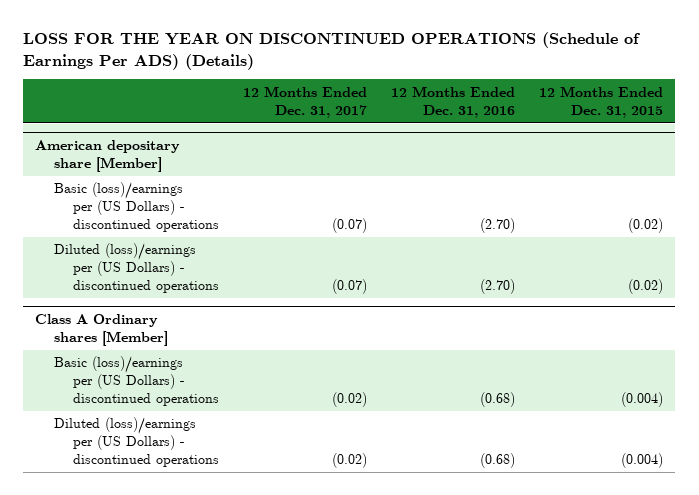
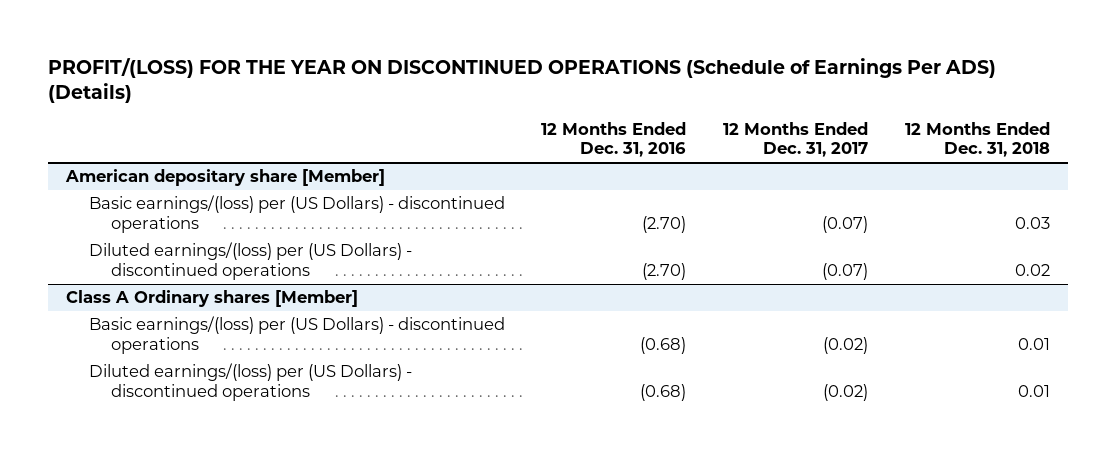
[23,32,641,70] LOSS FOR THE YEAR ON DISCONTINUED OPERATIONS (Schedule of Earnings Per ADS) (Details) -> [48,57,997,104] PROFIT/(LOSS) FOR THE YEAR ON DISCONTINUED OPERATIONS (Schedule of Earnings Per ADS) (Details)
[539,85,664,118] 12 Months Ended Dec. 31, 2015 -> none
none -> [904,121,1050,158] 12 Months Ended Dec. 31, 2018
[54,182,219,232] Basic (loss)/earnings per (US Dollars) - discontinued operations -> [88,195,505,233] Basic earnings/(loss) per (US Dollars) - discontinued operations
[54,243,219,293] Diluted (loss)/earnings per (US Dollars) - discontinued operations -> [88,242,412,280] Diluted earnings/(loss) per (US Dollars) - discontinued operations
[54,356,219,406] Basic (loss)/earnings per (US Dollars) - discontinued operations -> [88,316,505,354] Basic earnings/(loss) per (US Dollars) - discontinued operations
[54,417,219,467] Diluted (loss)/earnings per (US Dollars) - discontinued operations -> [88,363,412,401] Diluted earnings/(loss) per (US Dollars) - discontinued operations

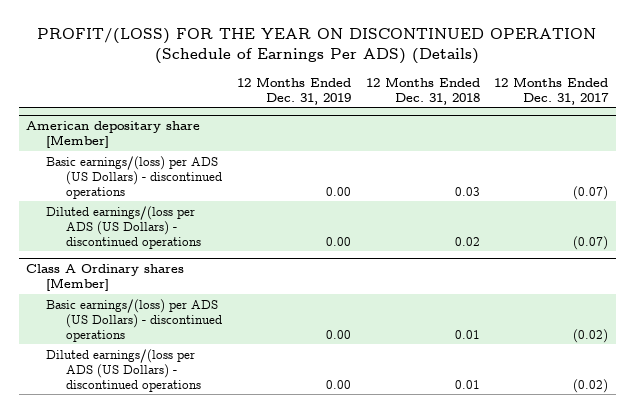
[48,57,997,104] PROFIT/(LOSS) FOR THE YEAR ON DISCONTINUED OPERATIONS (Schedule of Earnings Per ADS) (Details) -> [37,27,597,64] PROFIT/(LOSS) FOR THE YEAR ON DISCONTINUED OPERATION (Schedule of Earnings Per ADS) (Details)
[541,121,687,158] 12 Months Ended Dec. 31, 2016 -> none
none -> [236,76,351,105] 12 Months Ended Dec. 31, 2019
[88,195,505,233] Basic earnings/(loss) per (US Dollars) - discontinued operations -> [45,155,222,199] Basic earnings/(loss) per ADS (US Dollars) - discontinued operations
[88,242,412,280] Diluted earnings/(loss) per (US Dollars) - discontinued operations -> [45,205,201,249] Diluted earnings/(loss per ADS (US Dollars) - discontinued operations
[88,316,505,354] Basic earnings/(loss) per (US Dollars) - discontinued operations -> [45,298,222,342] Basic earnings/(loss) per ADS (US Dollars) - discontinued operations
[88,363,412,401] Diluted earnings/(loss) per (US Dollars) - discontinued operations -> [45,348,201,392] Diluted earnings/(loss per ADS (US Dollars) - discontinued operations

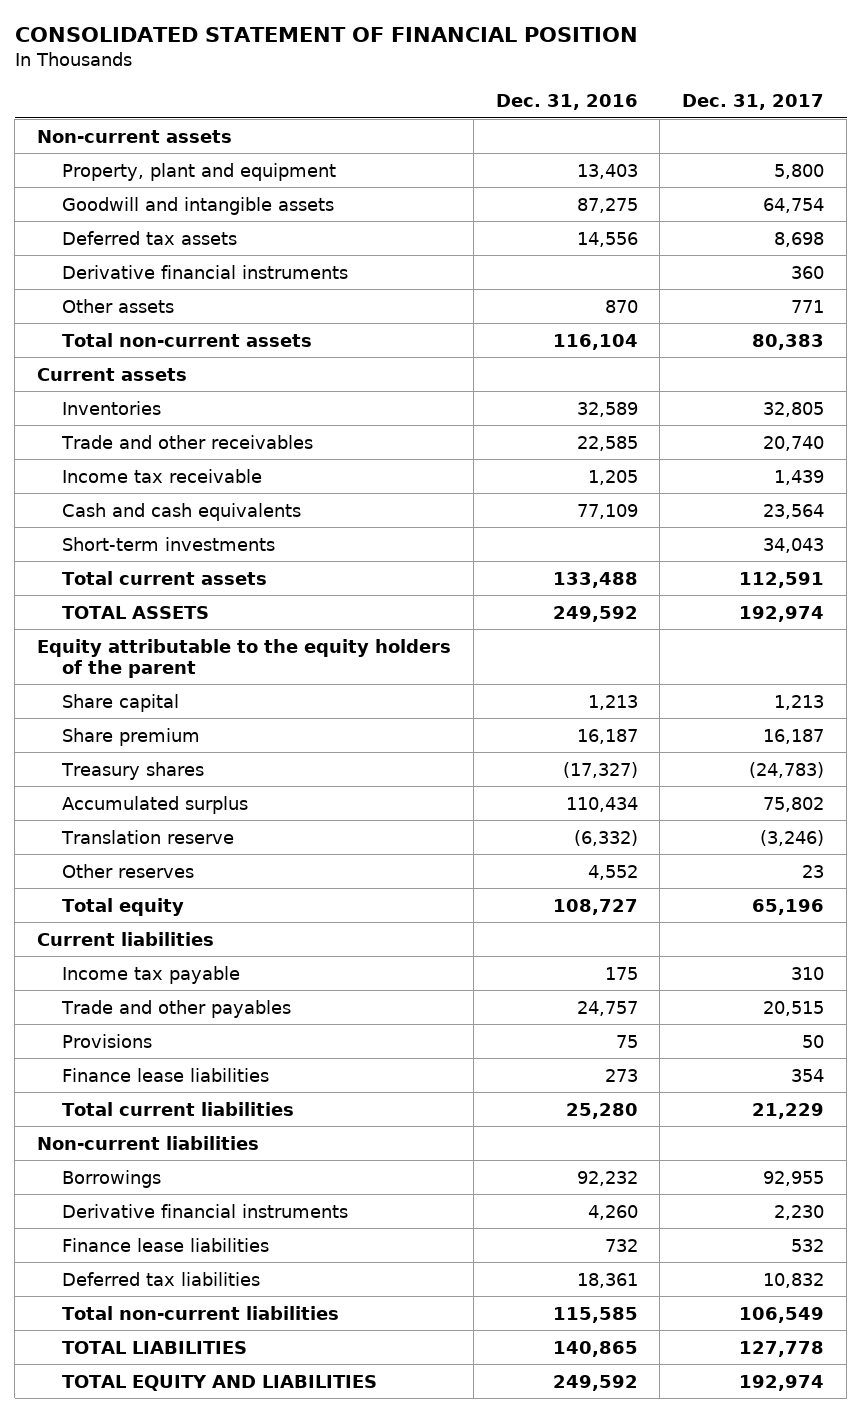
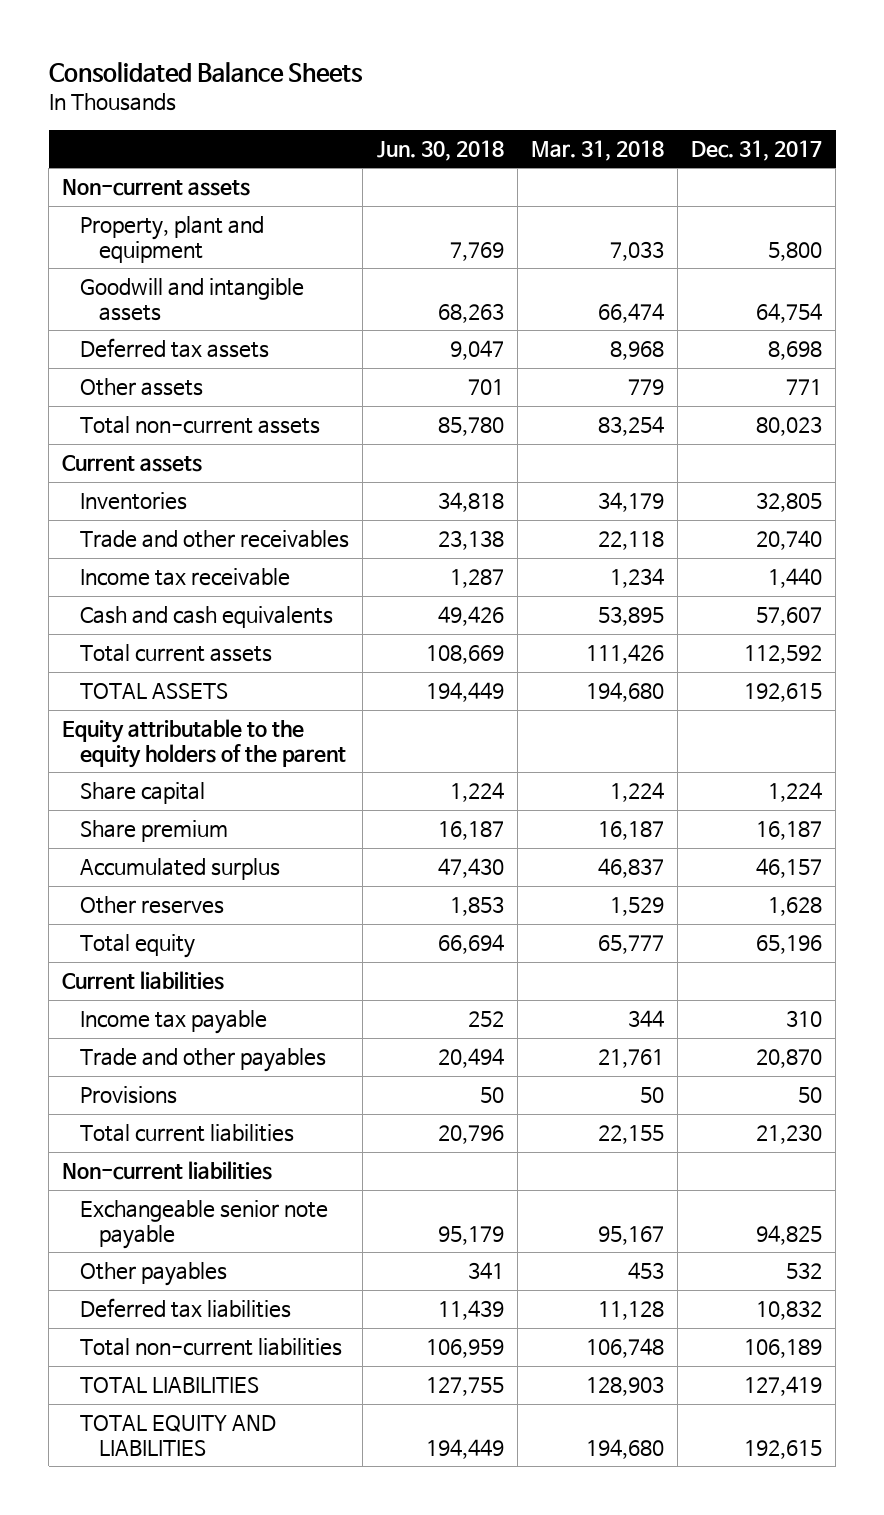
[14,26,638,42] CONSOLIDATED STATEMENT OF FINANCIAL POSITION -> [48,61,363,83] Consolidated Balance Sheets
[495,94,638,111] Dec. 31, 2016 -> none
none -> [376,139,504,161] Jun. 30, 2018
none -> [530,139,664,161] Mar. 31, 2018
[61,264,348,279] Derivative financial instruments -> none
[752,333,825,350] 80,383 -> [756,416,823,437] 80,023
[61,536,275,551] Short-term investments -> none
[774,469,825,485] 1,439 -> [768,568,823,589] 1,440
[763,503,825,519] 23,564 -> [756,607,823,627] 57,607
[739,571,825,588] 112,591 -> [744,645,823,665] 112,592
[739,605,825,622] 192,974 -> [744,683,823,703] 192,615
[774,694,825,710] 1,213 -> [768,782,823,803] 1,224
[60,761,204,780] Treasury shares -> none
[60,829,234,844] Translation reserve -> none
[763,796,825,812] 75,802 -> [756,858,823,879] 46,157
[802,864,825,878] 23 -> [768,897,823,917] 1,628
[763,1000,825,1016] 20,515 -> [756,1049,823,1069] 20,870
[61,1067,269,1082] Finance lease liabilities -> none
[752,1102,825,1119] 21,229 -> [756,1124,823,1145] 21,230
[61,1169,161,1188] Borrowings -> none
[61,1203,348,1218] Derivative financial instruments -> none
none -> [80,1200,329,1249] Exchangeable senior note payable
[61,1237,269,1252] Finance lease liabilities -> [80,1262,228,1287] Other payables
[739,1306,825,1323] 106,549 -> [744,1339,823,1359] 106,189
[739,1340,825,1357] 127,778 -> [744,1376,823,1397] 127,419
[739,1374,825,1391] 192,974 -> [744,1439,823,1459] 192,615

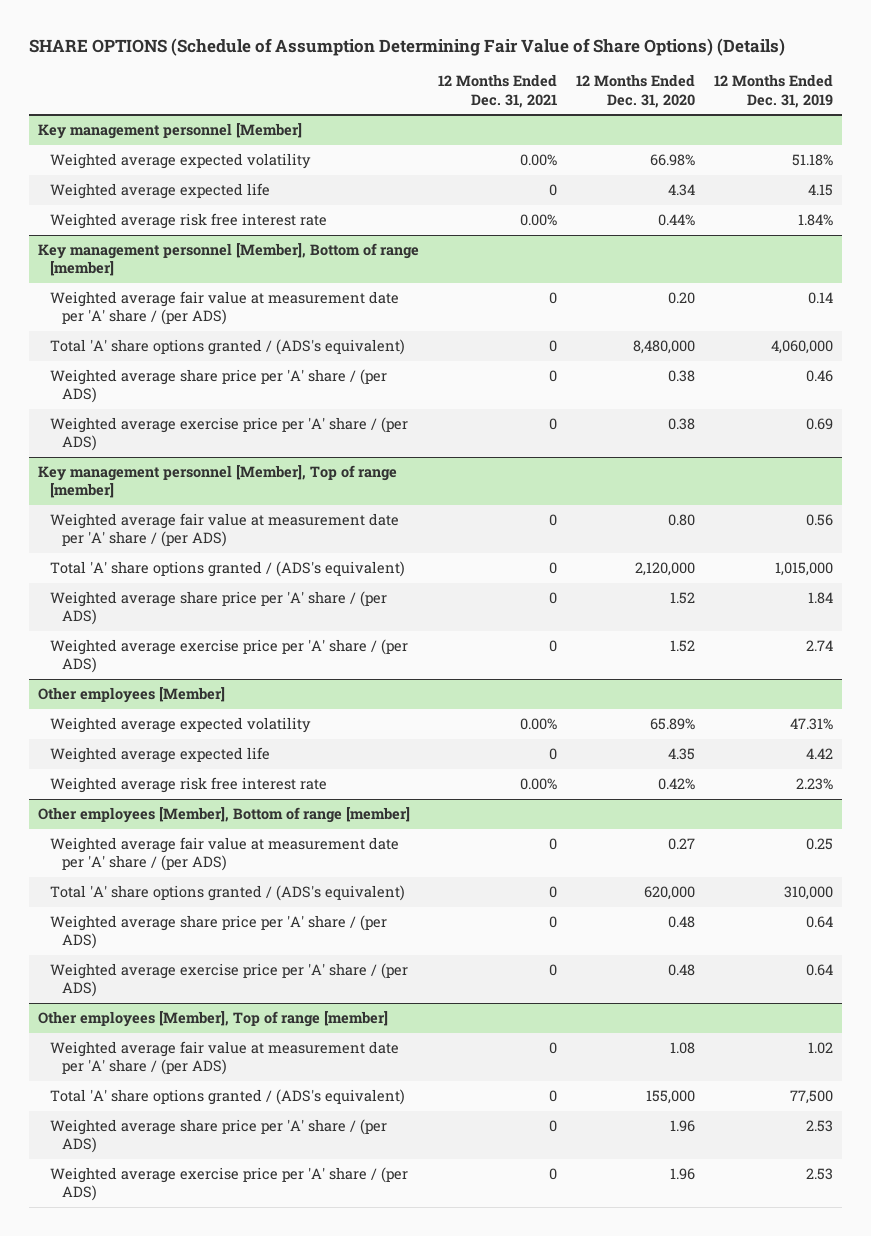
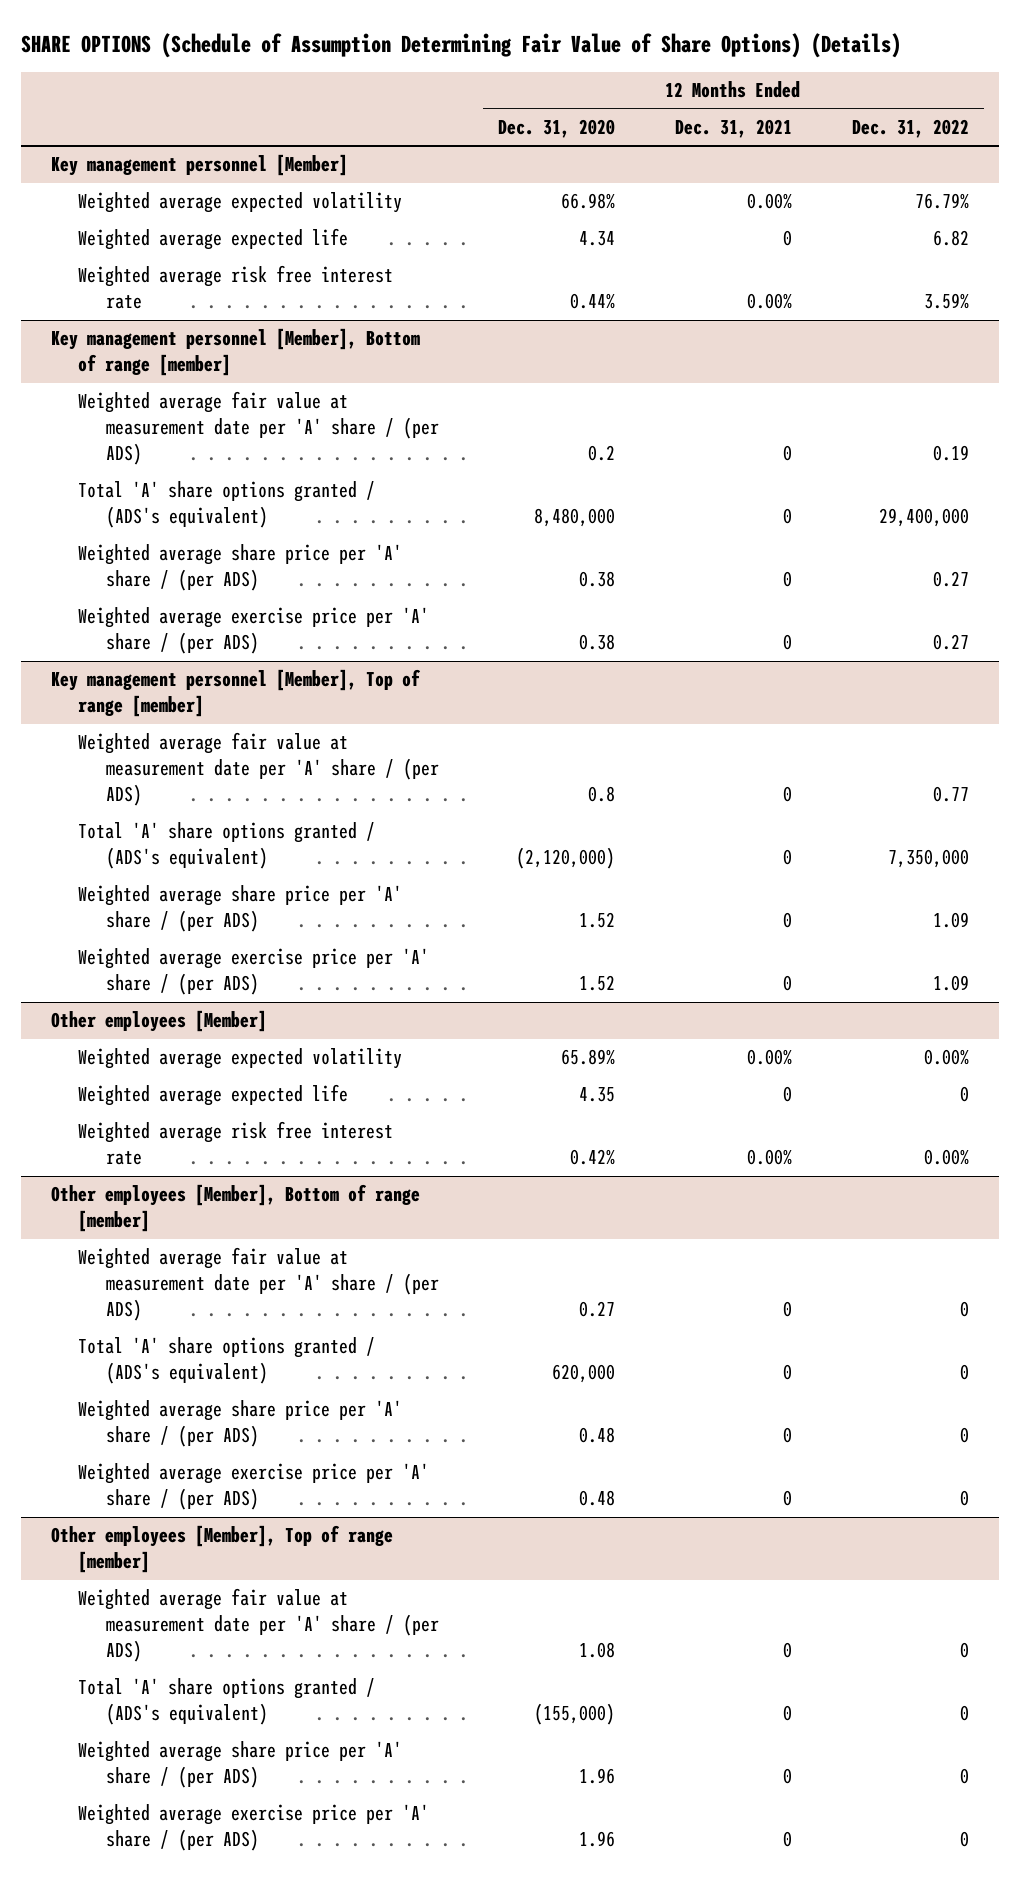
[713,74,833,108] 12 Months Ended Dec. 31, 2019 -> none
none -> [851,119,969,139] Dec. 31, 2022
[667,292,695,305] 0.20 -> [588,445,616,462] 0.2
[667,514,695,527] 0.80 -> [588,786,616,803] 0.8
[634,562,695,577] 2,120,000 -> [516,847,616,870] (2,120,000)
[645,1090,695,1105] 155,000 -> [534,1703,616,1726] (155,000)

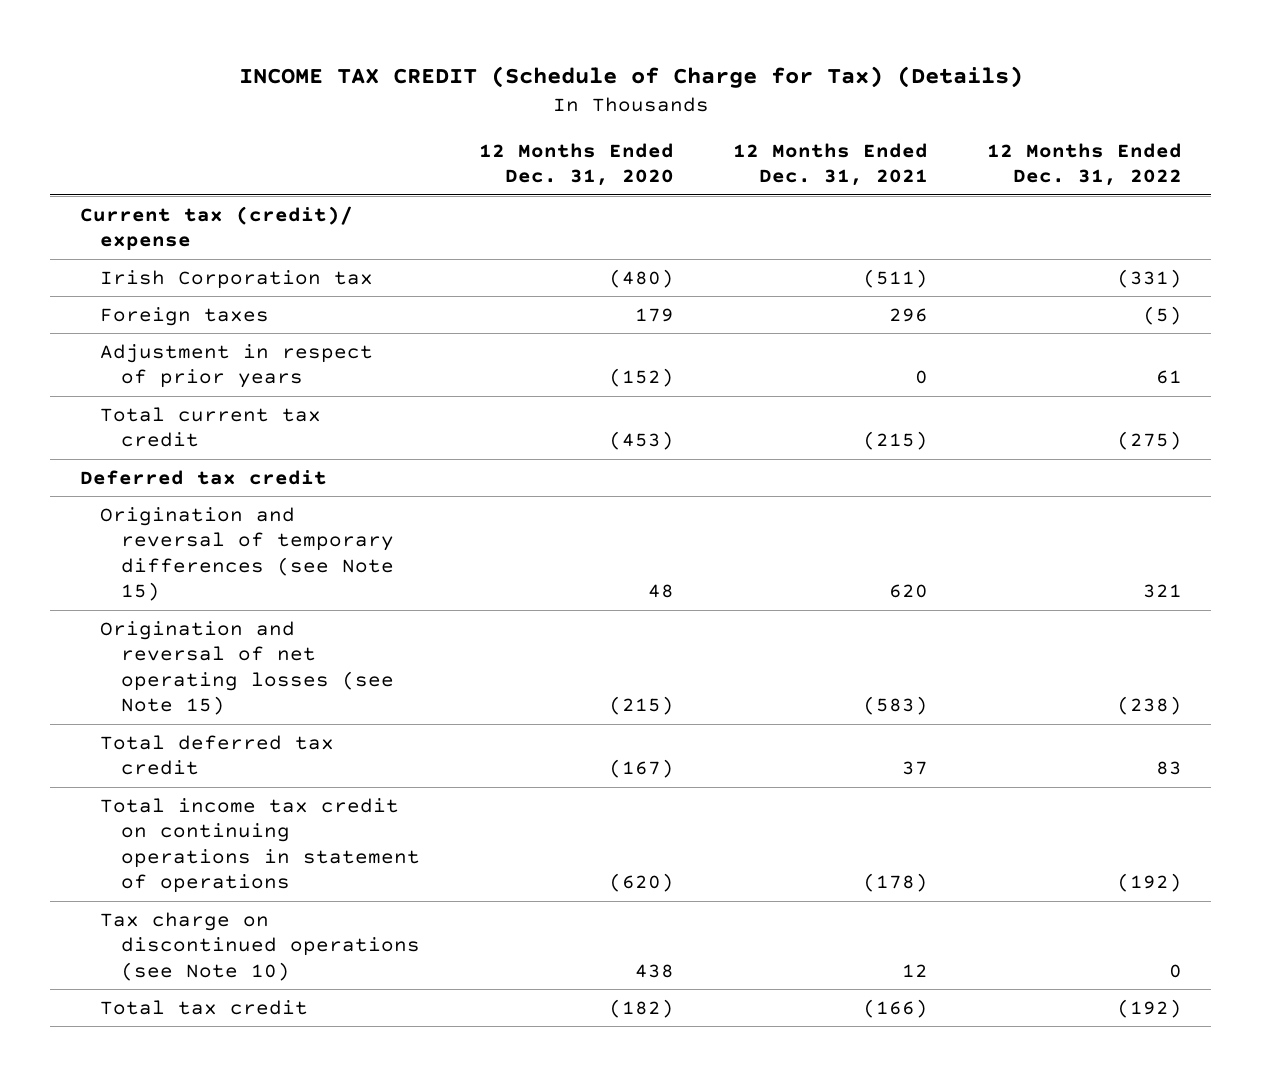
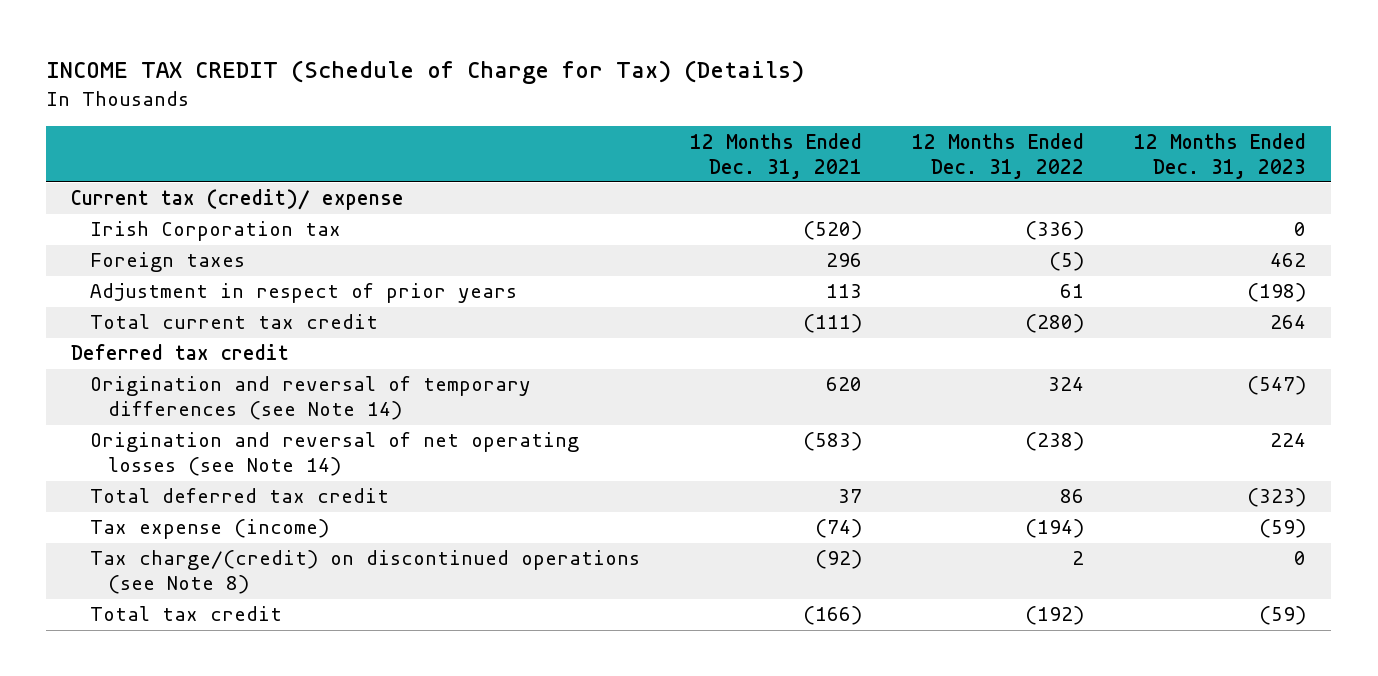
[478,142,674,187] 12 Months Ended Dec. 31, 2020 -> none
none -> [1134,132,1307,179] 12 Months Ended Dec. 31, 2023
[862,268,928,288] (511) -> [803,221,863,241] (520)
[1116,268,1182,288] (331) -> [1025,221,1085,241] (336)
[914,370,928,385] 0 -> [826,284,863,299] 113
[862,431,928,451] (215) -> [803,314,863,334] (111)
[1116,431,1182,451] (275) -> [1025,314,1085,334] (280)
[100,797,420,894] Total income tax credit on continuing operations in statement of operations -> none
[100,506,394,602] Origination and reversal of temporary differences (see Note 15) -> [89,376,531,421] Origination and reversal of temporary differences (see Note 14)
[1142,584,1182,599] 321 -> [1048,377,1085,392] 324
[100,620,394,716] Origination and reversal of net operating losses (see Note 15) -> [89,432,579,477] Origination and reversal of net operating losses (see Note 14)
[1155,761,1182,776] 83 -> [1060,489,1085,504] 86
none -> [89,519,329,540] Tax expense (income)
[100,911,420,981] Tax charge on discontinued operations (see Note 10) -> [89,550,640,595] Tax charge/(credit) on discontinued operations (see Note 8)
[901,963,928,977] 12 -> [815,550,863,570] (92)
[1168,963,1182,978] 0 -> [1072,551,1085,566] 2

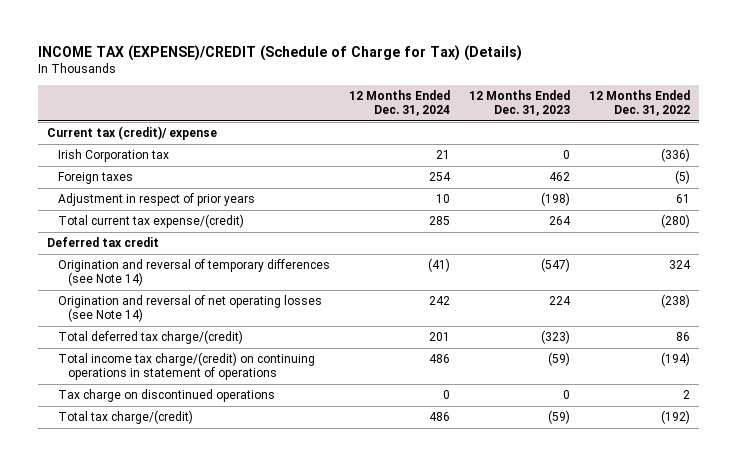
[46,60,805,85] INCOME TAX CREDIT (Schedule of Charge for Tax) (Details) -> [38,44,523,61] INCOME TAX (EXPENSE)/CREDIT (Schedule of Charge for Tax) (Details)
[690,132,863,179] 12 Months Ended Dec. 31, 2021 -> none
none -> [348,90,450,117] 12 Months Ended Dec. 31, 2024
[89,314,378,330] Total current tax credit -> [57,214,244,229] Total current tax expense/(credit)
[89,488,389,504] Total deferred tax credit -> [57,330,243,345] Total deferred tax charge/(credit)
[89,519,329,540] Tax expense (income) -> [57,352,315,381] Total income tax charge/(credit) on continuing operations in statement of operations
[89,550,640,595] Tax charge/(credit) on discontinued operations (see Note 8) -> [57,389,275,403] Tax charge on discontinued operations
[89,606,282,622] Total tax credit -> [57,410,193,425] Total tax charge/(credit)

